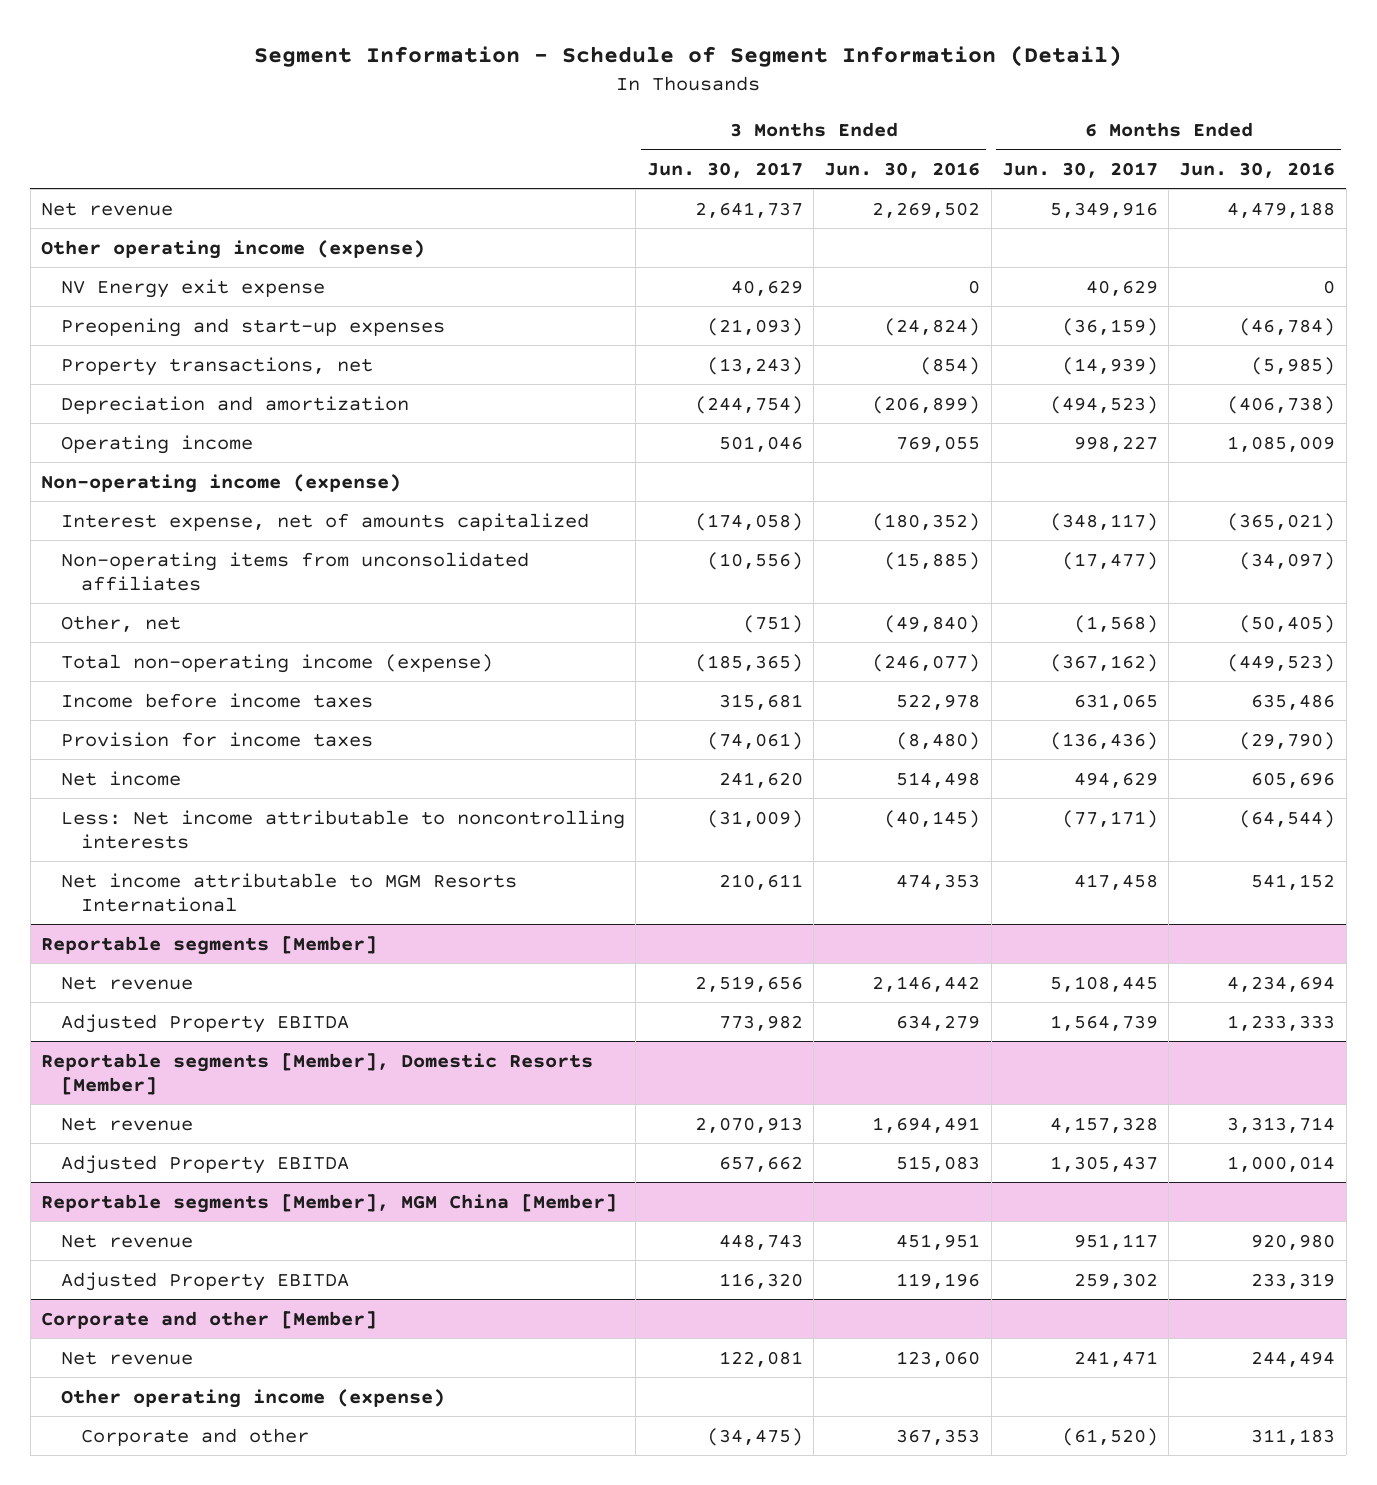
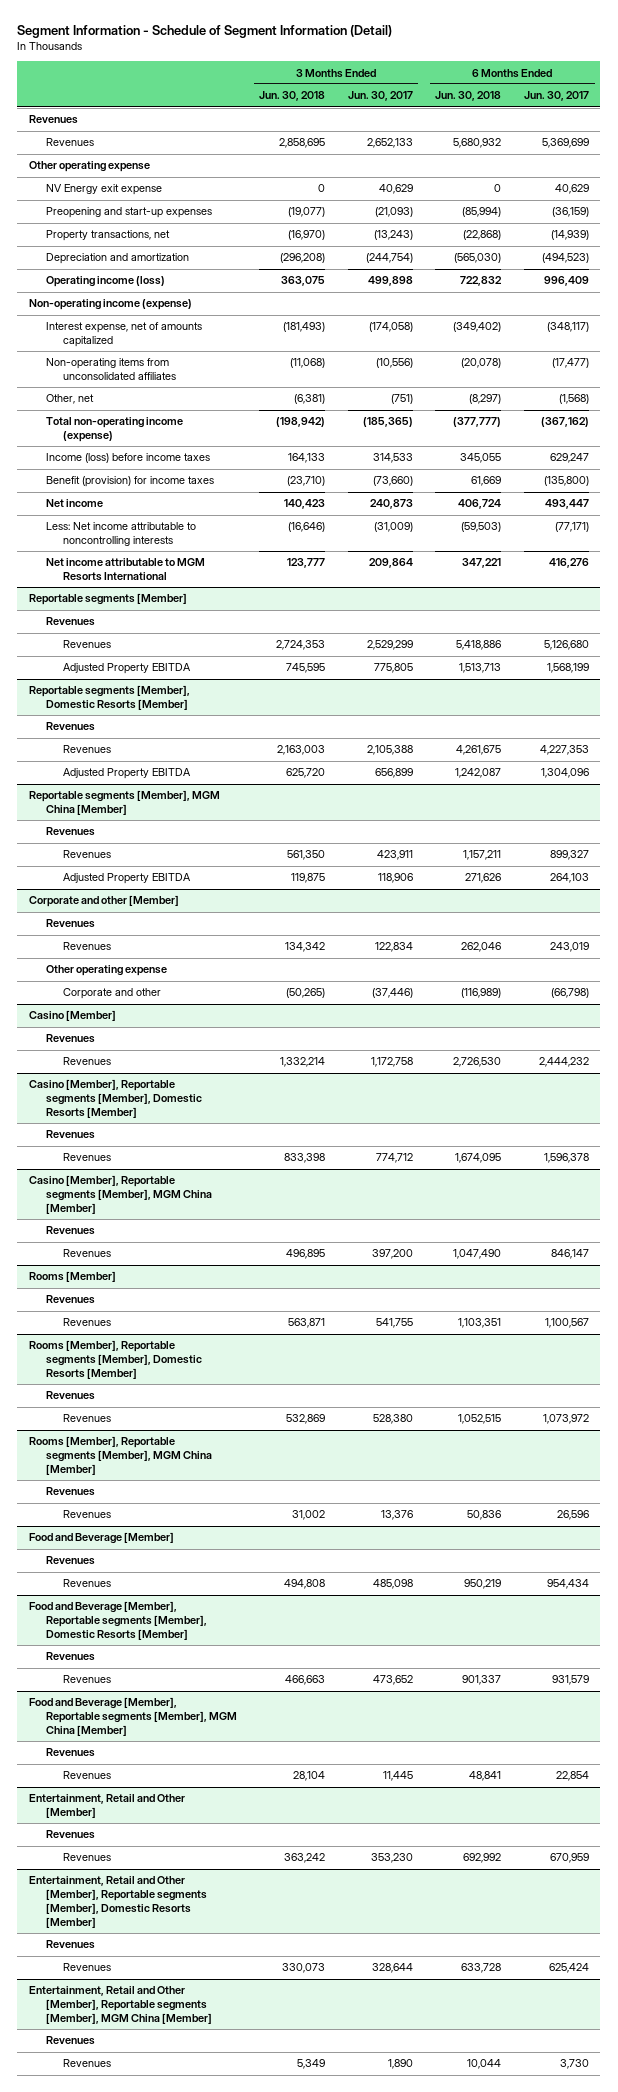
[824,161,981,178] Jun. 30, 2016 -> none
[1179,161,1336,178] Jun. 30, 2016 -> none
none -> [259,91,326,102] Jun. 30, 2018
none -> [435,91,502,102] Jun. 30, 2018
[41,201,174,216] Net revenue -> none
none -> [28,115,78,125] Revenues
none -> [45,138,94,147] Revenues
[41,239,426,259] Other operating income (expense) -> [28,161,150,173] Other operating expense
[61,434,254,454] Operating income -> [45,276,165,288] Operating income (loss)
[718,435,803,452] 501,046 -> [367,276,413,287] 499,898
[1073,435,1158,452] 998,227 -> [543,276,589,287] 996,409
[61,692,374,708] Income before income taxes -> [45,453,210,464] Income (loss) before income taxes
[718,693,803,710] 315,681 -> [372,453,413,464] 314,533
[1073,693,1158,710] 631,065 -> [549,453,589,464] 629,247
[61,731,374,747] Provision for income taxes -> [45,476,214,488] Benefit (provision) for income taxes
[706,731,803,750] (74,061) -> [372,476,413,487] (73,660)
[1049,731,1158,750] (136,436) -> [543,476,589,487] (135,800)
[718,771,803,788] 241,620 -> [369,499,413,510] 240,873
[1073,771,1158,788] 494,629 -> [544,499,589,510] 493,447
[718,873,803,890] 210,611 -> [368,558,413,569] 209,864
[1073,873,1158,890] 417,458 -> [548,558,589,569] 416,276
[61,975,194,990] Net revenue -> none
none -> [45,617,95,627] Revenues
none -> [62,640,111,649] Revenues
[718,1014,803,1031] 773,982 -> [373,663,413,674] 775,805
[1049,1014,1158,1031] 1,564,739 -> [546,663,589,674] 1,568,199
[61,1116,194,1131] Net revenue -> none
none -> [45,722,95,732] Revenues
none -> [62,745,111,754] Revenues
[718,1155,803,1172] 657,662 -> [374,768,413,779] 656,899
[1049,1155,1158,1172] 1,305,437 -> [540,768,589,779] 1,304,096
[61,1233,194,1248] Net revenue -> none
none -> [45,827,95,837] Revenues
none -> [62,850,111,859] Revenues
[718,1272,803,1289] 116,320 -> [377,873,413,884] 118,906
[1073,1272,1158,1289] 259,302 -> [549,873,589,884] 264,103
[61,1350,194,1365] Net revenue -> none
none -> [45,919,95,929] Revenues
none -> [62,942,111,951] Revenues
[61,1388,446,1408] Other operating income (expense) -> [45,965,167,977] Other operating expense
[706,1427,803,1446] (34,475) -> [371,988,413,999] (37,446)
[1061,1427,1158,1446] (61,520) -> [550,988,589,999] (66,798)
none -> [28,1010,116,1022] Casino [Member]
none -> [45,1034,95,1044] Revenues
none -> [62,1057,111,1066] Revenues
none -> [28,1079,202,1118] Casino [Member], Reportable segments [Member], Domestic Resorts [Member]
none -> [45,1130,95,1140] Revenues
none -> [62,1153,111,1162] Revenues
none -> [28,1175,212,1214] Casino [Member], Reportable segments [Member], MGM China [Member]
none -> [45,1226,95,1236] Revenues
none -> [62,1249,111,1258] Revenues
none -> [28,1271,116,1283] Rooms [Member]
none -> [45,1295,95,1305] Revenues
none -> [62,1318,111,1327] Revenues
none -> [28,1340,202,1379] Rooms [Member], Reportable segments [Member], Domestic Resorts [Member]
none -> [45,1391,95,1401] Revenues
none -> [62,1414,111,1423] Revenues
none -> [28,1436,212,1475] Rooms [Member], Reportable segments [Member], MGM China [Member]
none -> [45,1487,95,1497] Revenues
none -> [62,1510,111,1519] Revenues
none -> [28,1532,174,1545] Food and Beverage [Member]
none -> [45,1556,95,1566] Revenues
none -> [62,1579,111,1588] Revenues
none -> [28,1601,207,1640] Food and Beverage [Member], Reportable segments [Member], Domestic Resorts [Member]
none -> [45,1652,95,1662] Revenues
none -> [62,1675,111,1684] Revenues
none -> [28,1697,237,1736] Food and Beverage [Member], Reportable segments [Member], MGM China [Member]
none -> [45,1748,95,1758] Revenues
none -> [62,1771,111,1780] Revenues
none -> [28,1794,185,1819] Entertainment, Retail and Other [Member]
none -> [45,1830,95,1840] Revenues
none -> [62,1853,111,1862] Revenues
none -> [28,1876,207,1928] Entertainment, Retail and Other [Member], Reportable segments [Member], Domestic Resorts [Member]
none -> [45,1940,95,1950] Revenues
none -> [62,1963,111,1972] Revenues
none -> [28,1986,212,2024] Entertainment, Retail and Other [Member], Reportable segments [Member], MGM China [Member]
none -> [45,2036,95,2046] Revenues
none -> [62,2059,111,2068] Revenues

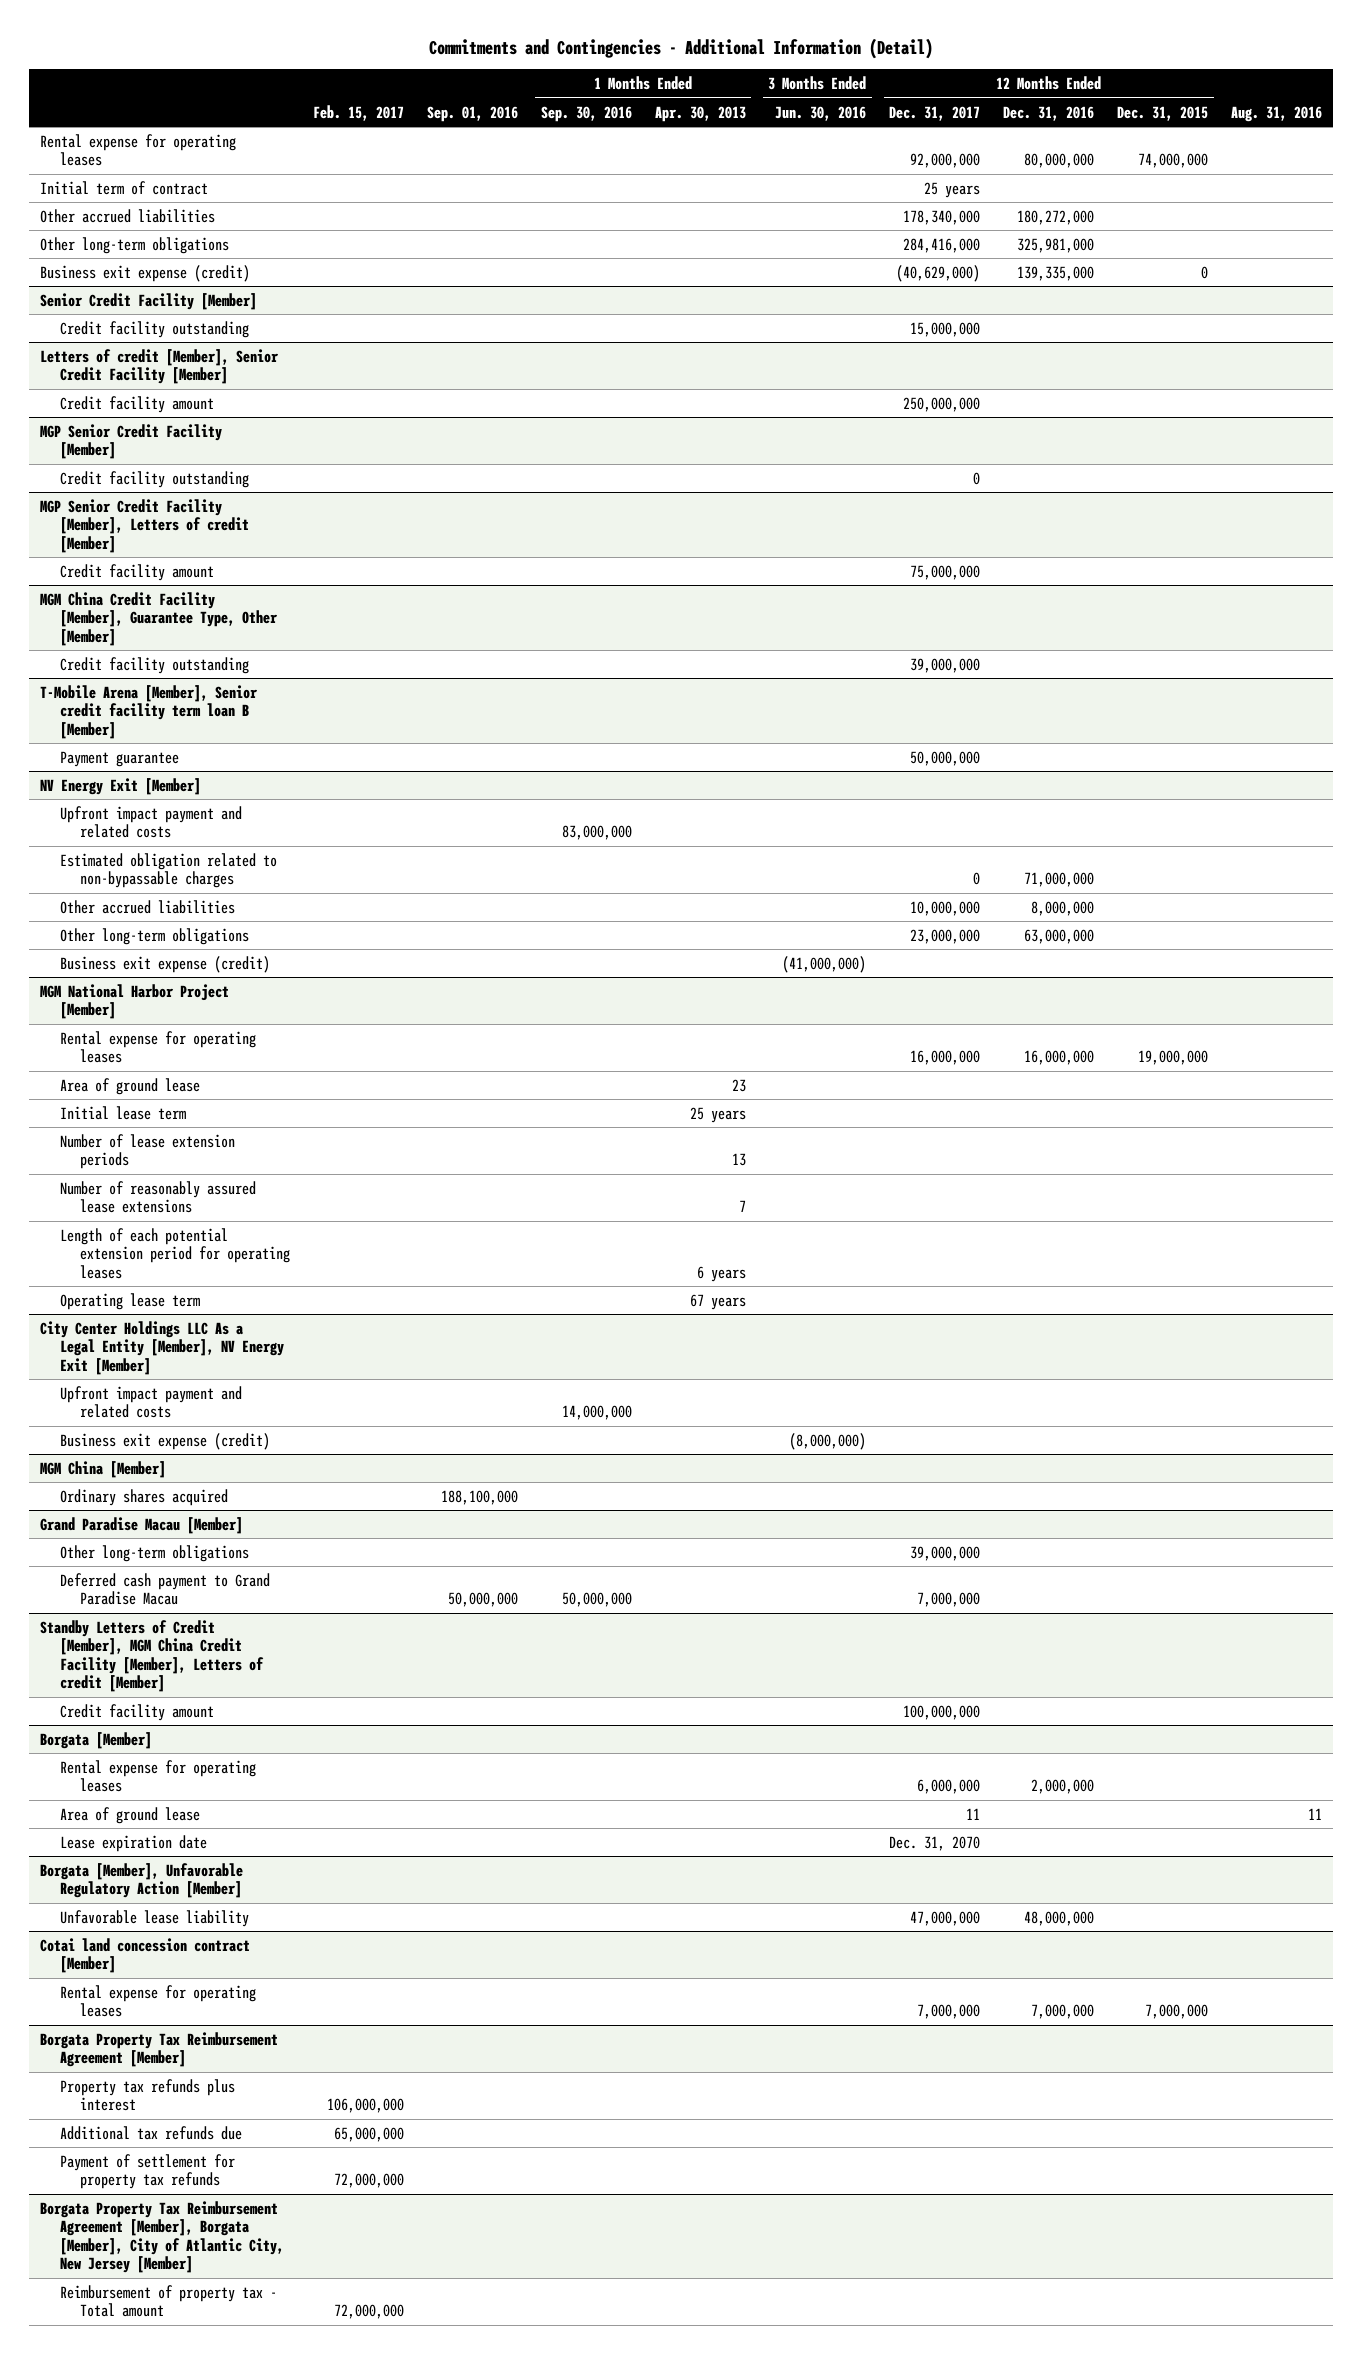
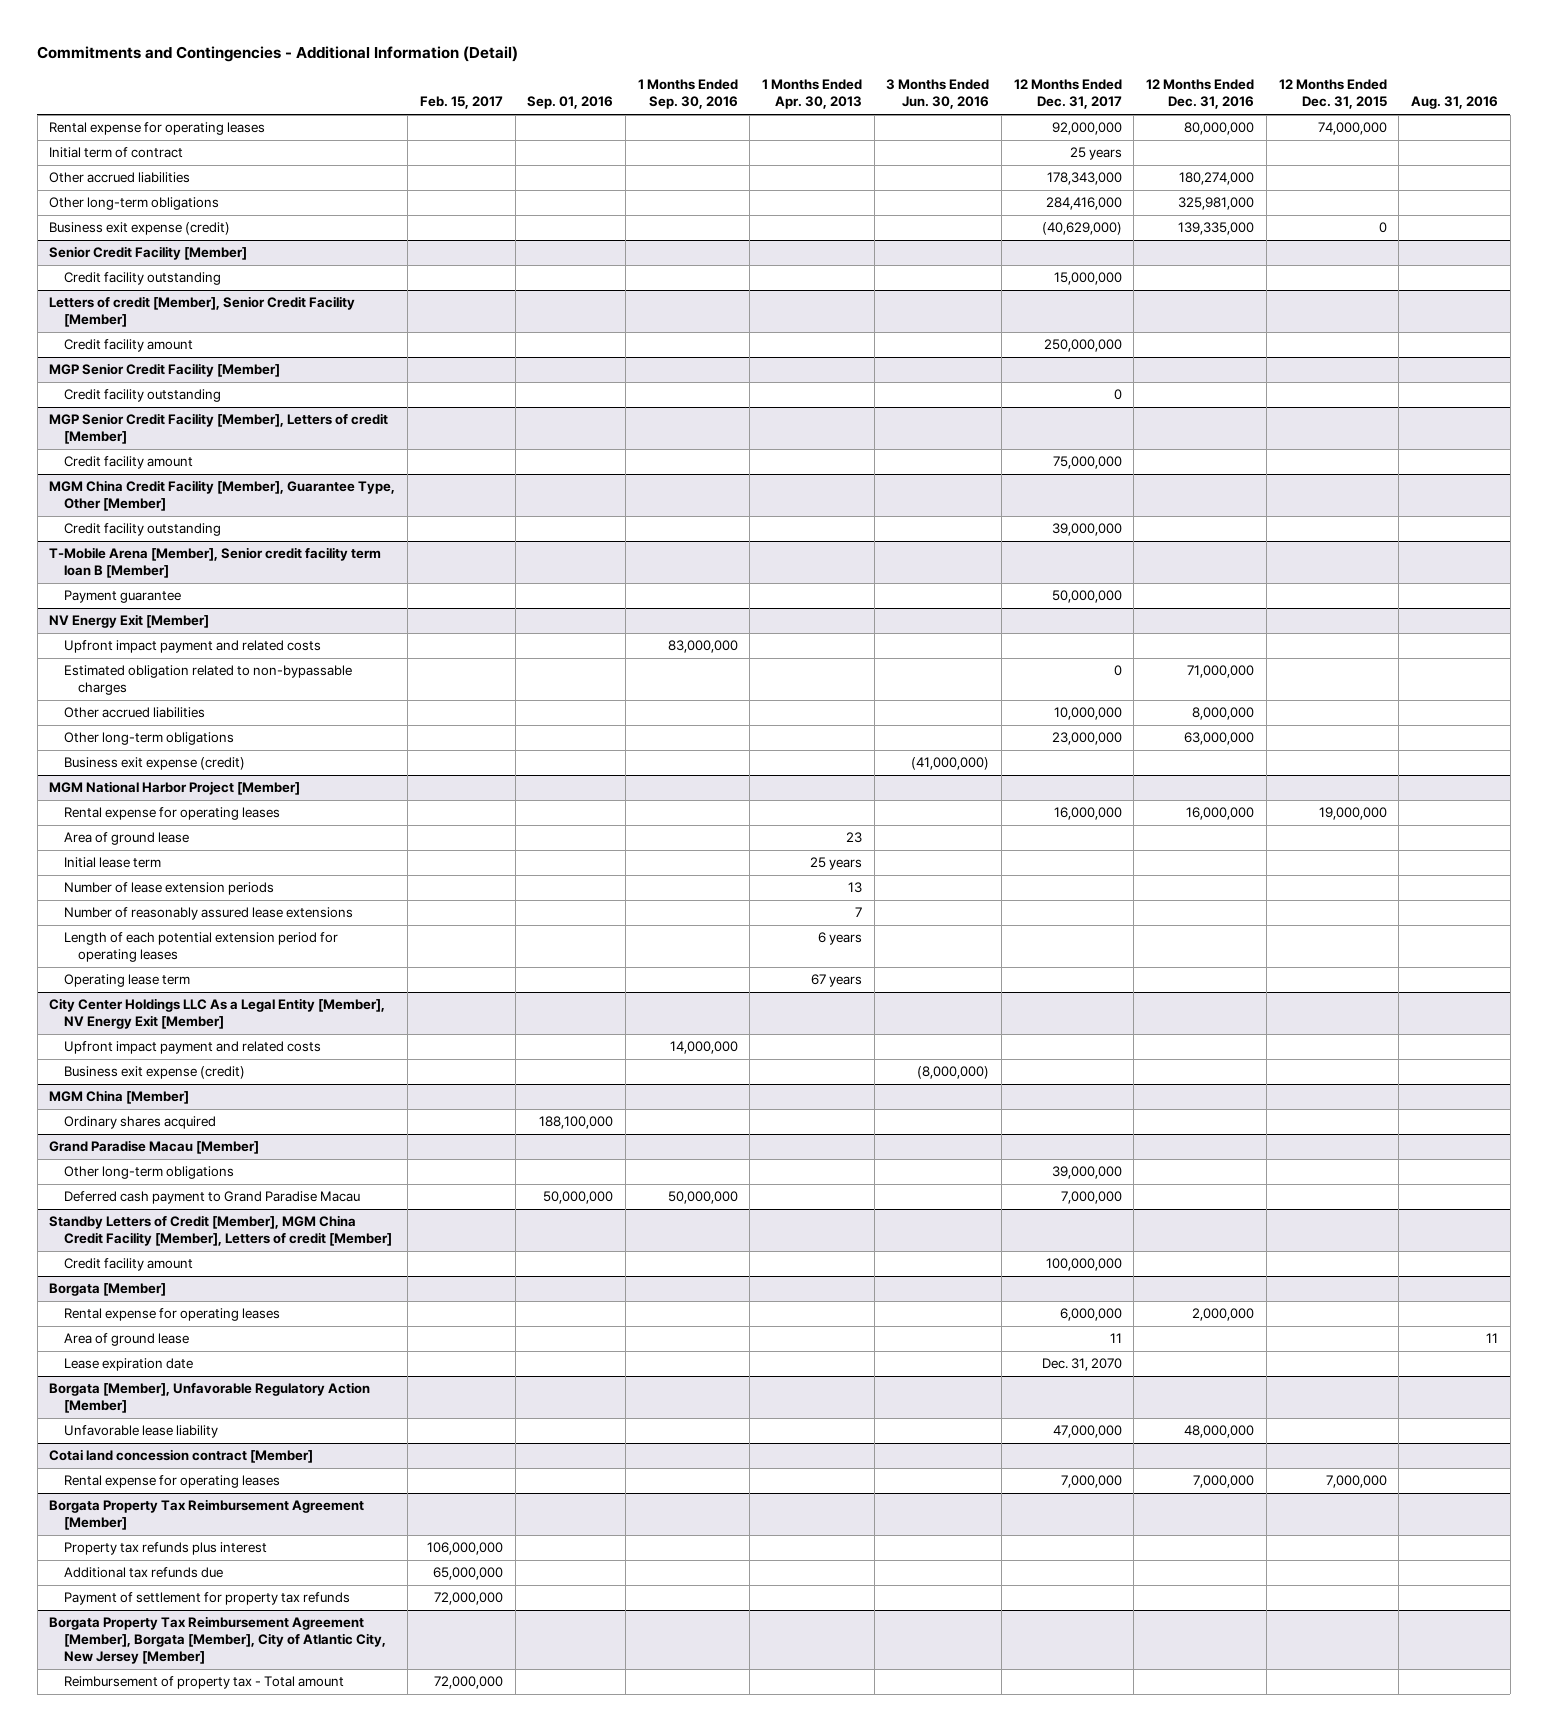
[903,209,981,225] 178,340,000 -> [1046,172,1122,186] 178,343,000
[1017,209,1095,225] 180,272,000 -> [1179,172,1255,186] 180,274,000

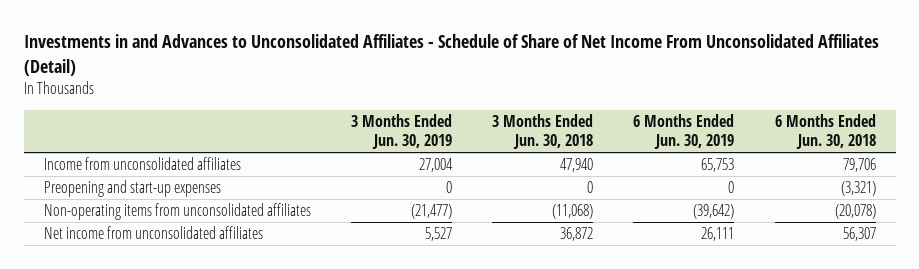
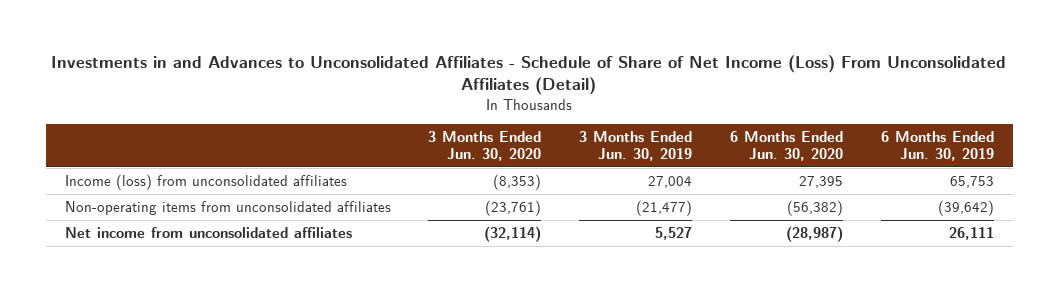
[23,34,879,76] Investments in and Advances to Unconsolidated Affiliates - Schedule of Share of Net Income From Unconsolidated Affiliates (Detail) -> [51,55,1007,96] Investments in and Advances to Unconsolidated Affiliates - Schedule of Share of Net Income (Loss) From Unconsolidated Affiliates (Detail)
[492,113,594,150] 3 Months Ended Jun. 30, 2018 -> none
[774,113,876,150] 6 Months Ended Jun. 30, 2018 -> none
none -> [428,131,542,162] 3 Months Ended Jun. 30, 2020
none -> [730,131,844,162] 6 Months Ended Jun. 30, 2020
[43,180,221,198] Preopening and start-up expenses -> none
[43,157,241,171] Income from unconsolidated affiliates -> [64,173,347,190] Income (loss) from unconsolidated affiliates

